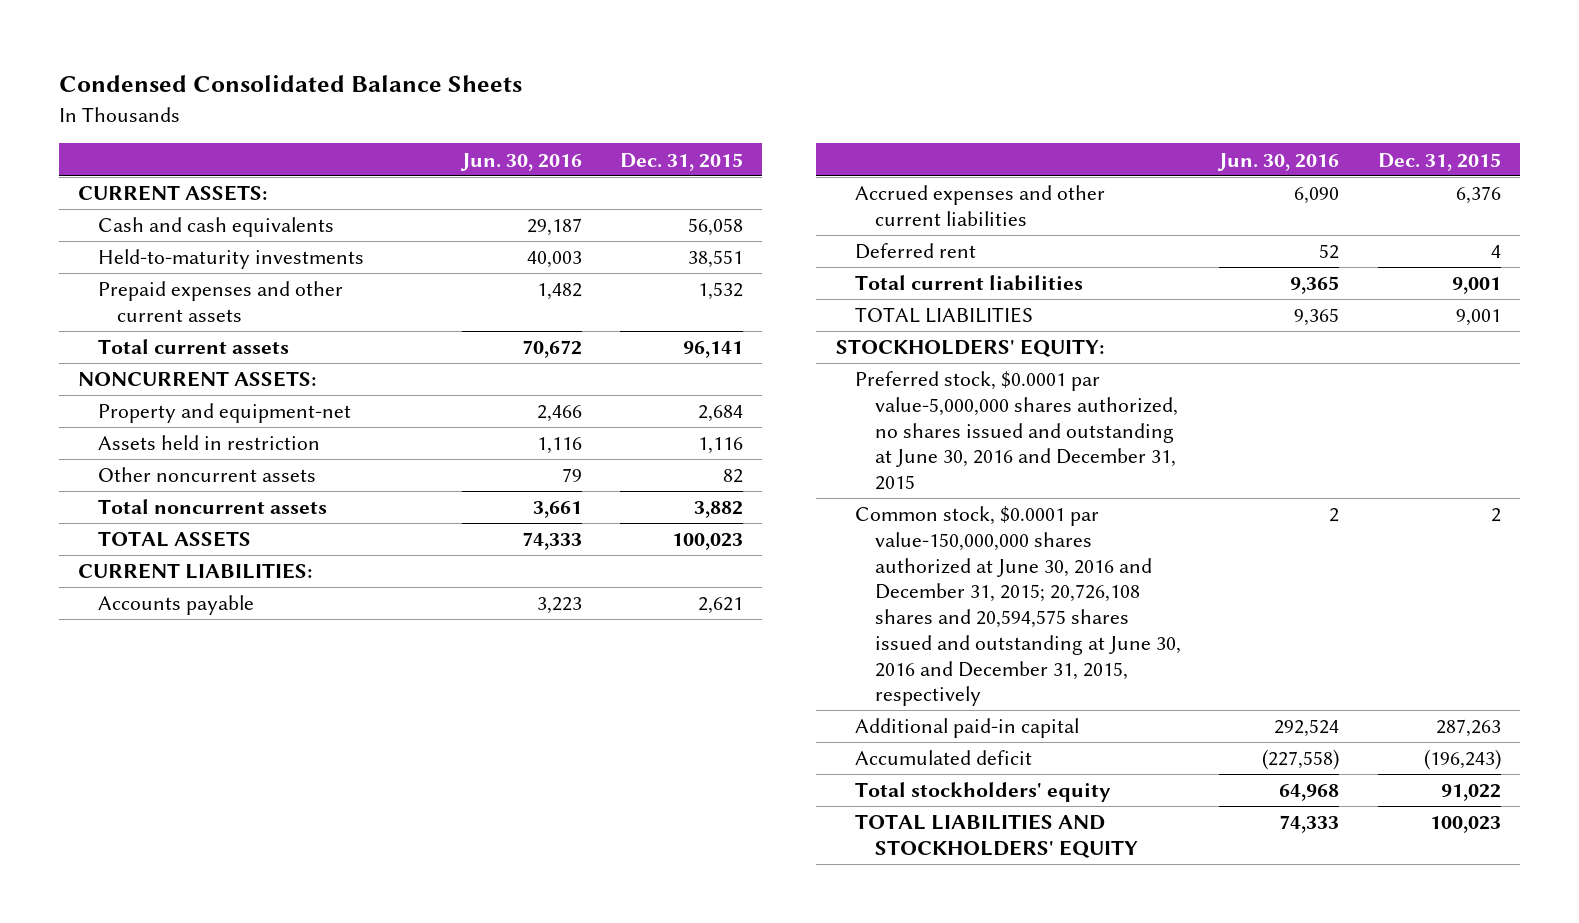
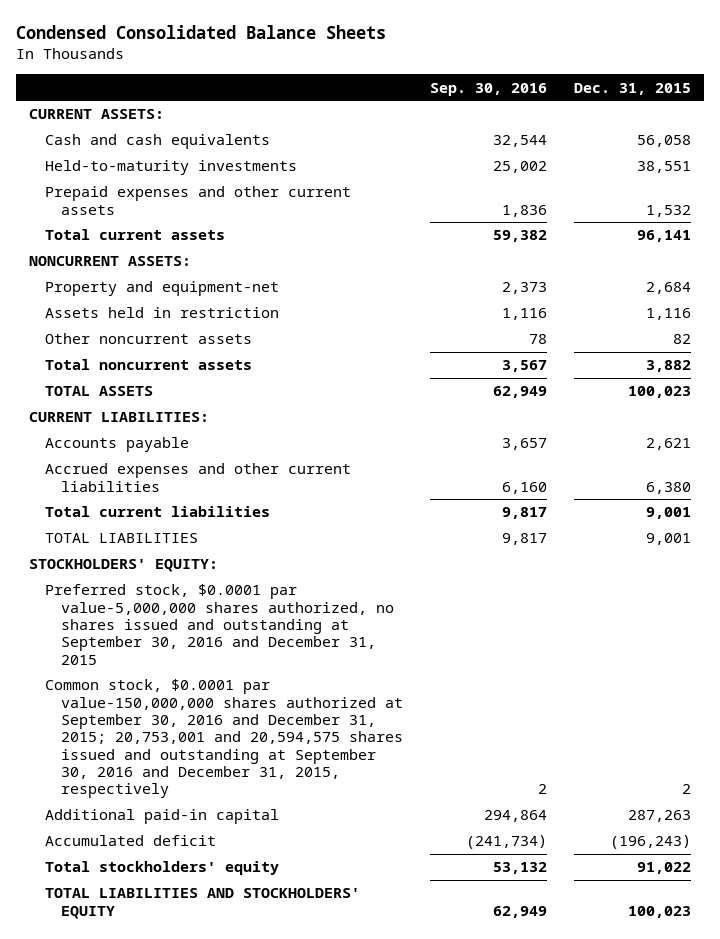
[459,152,582,171] Jun. 30, 2016 -> none
none -> [430,82,548,96] Sep. 30, 2016
[855,243,977,260] Deferred rent -> none
[1455,186,1501,205] 6,376 -> [645,481,691,494] 6,380
[855,371,1179,491] Preferred stock, $0.0001 par value-5,000,000 shares authorized, no shares issued and outstanding at June 30, 2016 and December 31, 2015 -> [45,584,395,665] Preferred stock, $0.0001 par value-5,000,000 shares authorized, no shares issued and outstanding at September 30, 2016 and December 31, 2015
[855,506,1182,707] Common stock, $0.0001 par value-150,000,000 shares authorized at June 30, 2016 and December 31, 2015; 20,726,108 shares and 20,594,575 shares issued and outstanding at June 30, 2016 and December 31, 2015, respectively -> [45,679,404,799] Common stock, $0.0001 par value-150,000,000 shares authorized at September 30, 2016 and December 31, 2015; 20,753,001 and 20,594,575 shares issued and outstanding at September 30, 2016 and December 31, 2015, respectively

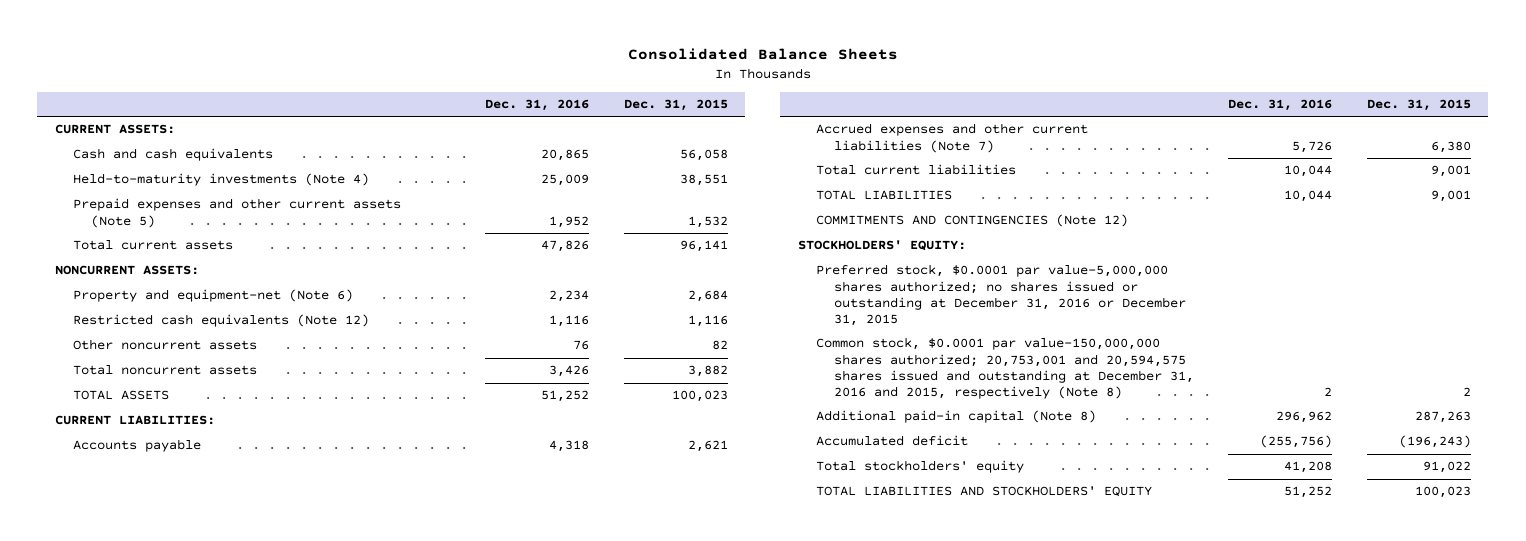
[16,25,387,40] Condensed Consolidated Balance Sheets -> [627,47,898,60] Consolidated Balance Sheets
[430,82,548,96] Sep. 30, 2016 -> none
none -> [485,99,590,112] Dec. 31, 2016
[45,160,298,176] Held-to-maturity investments -> [72,173,369,187] Held-to-maturity investments (Note 4)
[45,186,352,215] Prepaid expenses and other current assets -> [72,198,401,228] Prepaid expenses and other current assets (Note 5)
[45,281,280,297] Property and equipment-net -> [72,289,353,303] Property and equipment-net (Note 6)
[45,307,280,319] Assets held in restriction -> [72,314,369,328] Restricted cash equivalents (Note 12)
[45,463,352,492] Accrued expenses and other current liabilities -> [815,123,1088,153] Accrued expenses and other current liabilities (Note 7)
none -> [815,214,1128,228] COMMITMENTS AND CONTINGENCIES (Note 12)
[45,584,395,665] Preferred stock, $0.0001 par value-5,000,000 shares authorized, no shares issued and outstanding at September 30, 2016 and December 31, 2015 -> [815,264,1186,327] Preferred stock, $0.0001 par value-5,000,000 shares authorized; no shares issued or outstanding at December 31, 2016 or December 31, 2015
[45,679,404,799] Common stock, $0.0001 par value-150,000,000 shares authorized at September 30, 2016 and December 31, 2015; 20,753,001 and 20,594,575 shares issued and outstanding at September 30, 2016 and December 31, 2015, respectively -> [815,337,1194,400] Common stock, $0.0001 par value-150,000,000 shares authorized; 20,753,001 and 20,594,575 shares issued and outstanding at December 31, 2016 and 2015, respectively (Note 8)
[45,809,280,825] Additional paid-in capital -> [815,410,1096,424] Additional paid-in capital (Note 8)

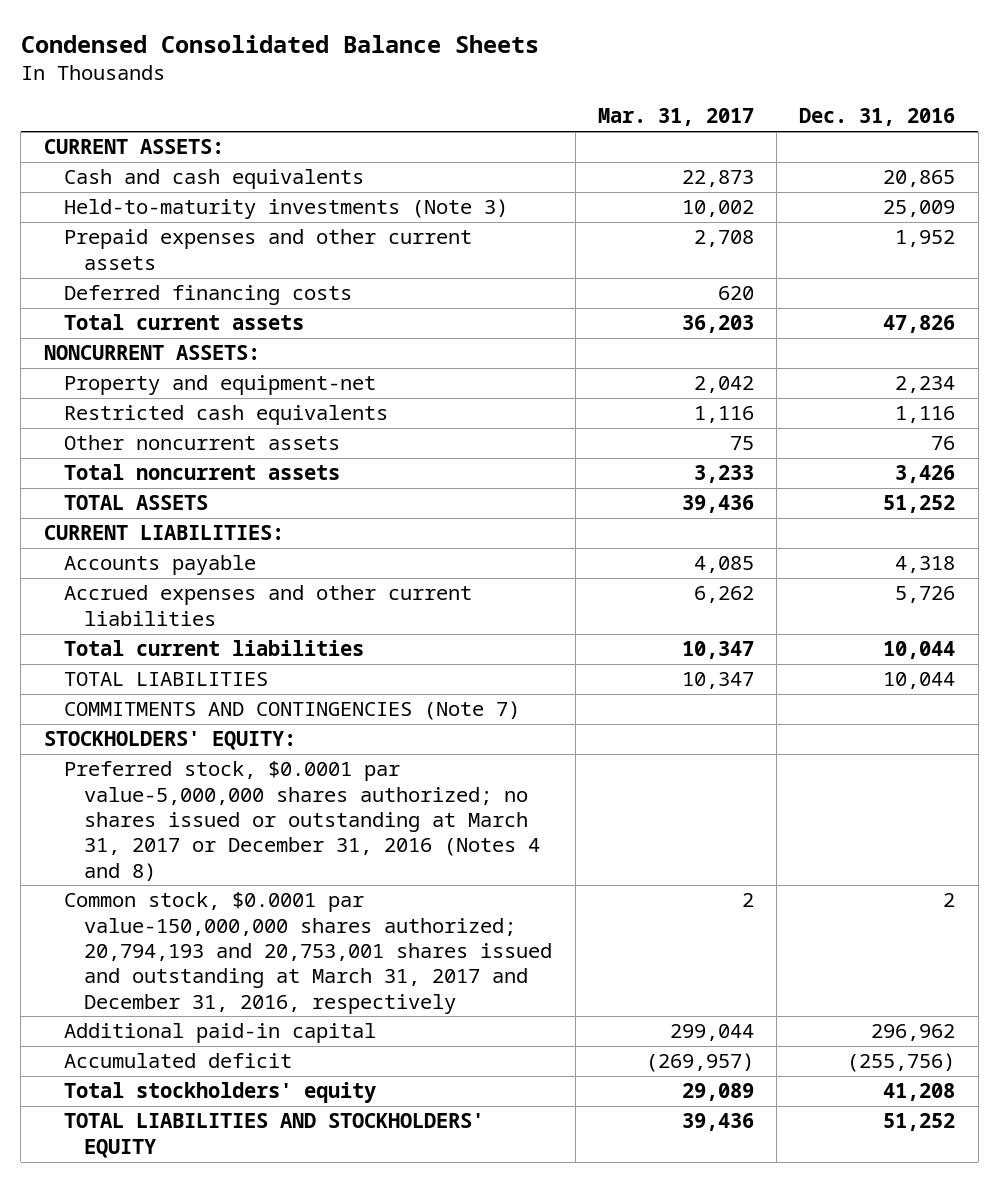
[627,47,898,60] Consolidated Balance Sheets -> [20,34,539,53] Condensed Consolidated Balance Sheets
[624,99,729,112] Dec. 31, 2015 -> none
none -> [597,108,754,127] Mar. 31, 2017
[72,173,369,187] Held-to-maturity investments (Note 4) -> [64,199,509,220] Held-to-maturity investments (Note 3)
[72,198,401,228] Prepaid expenses and other current assets (Note 5) -> [64,229,473,270] Prepaid expenses and other current assets
none -> [64,285,353,306] Deferred financing costs
[72,289,353,303] Property and equipment-net (Note 6) -> [64,375,377,396] Property and equipment-net
[72,314,369,328] Restricted cash equivalents (Note 12) -> [64,405,389,426] Restricted cash equivalents
[815,123,1088,153] Accrued expenses and other current liabilities (Note 7) -> [64,585,473,626] Accrued expenses and other current liabilities
[815,214,1128,228] COMMITMENTS AND CONTINGENCIES (Note 12) -> [64,701,521,721] COMMITMENTS AND CONTINGENCIES (Note 7)
[815,264,1186,327] Preferred stock, $0.0001 par value-5,000,000 shares authorized; no shares issued or outstanding at December 31, 2016 or December 31, 2015 -> [64,761,541,881] Preferred stock, $0.0001 par value-5,000,000 shares authorized; no shares issued or outstanding at March 31, 2017 or December 31, 2016 (Notes 4 and 8)
[815,337,1194,400] Common stock, $0.0001 par value-150,000,000 shares authorized; 20,753,001 and 20,594,575 shares issued and outstanding at December 31, 2016 and 2015, respectively (Note 8) -> [64,892,553,1014] Common stock, $0.0001 par value-150,000,000 shares authorized; 20,794,193 and 20,753,001 shares issued and outstanding at March 31, 2017 and December 31, 2016, respectively
[815,410,1096,424] Additional paid-in capital (Note 8) -> [64,1023,377,1044] Additional paid-in capital

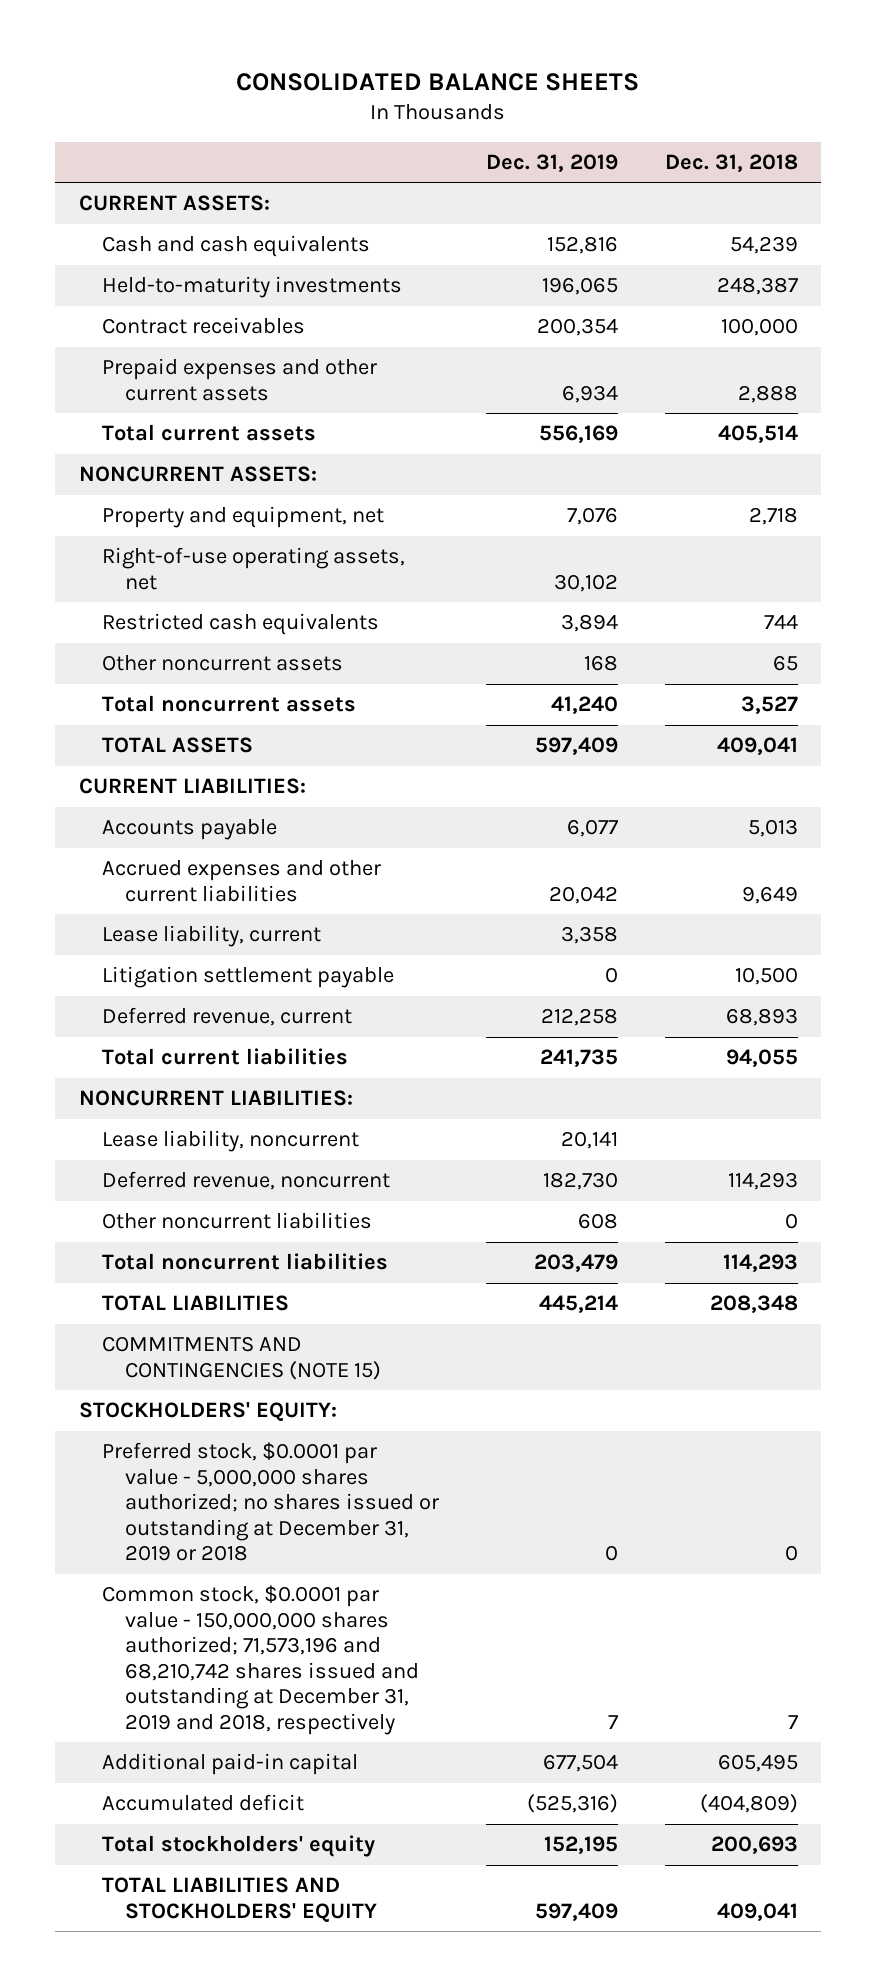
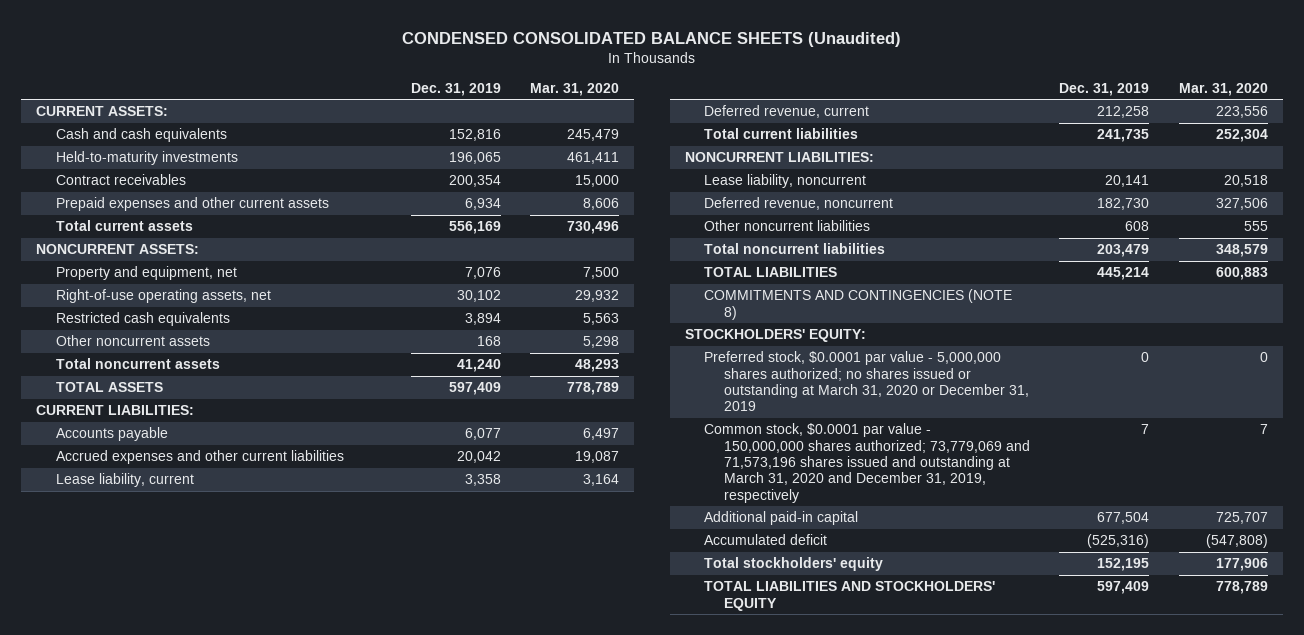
[236,72,640,91] CONSOLIDATED BALANCE SHEETS -> [401,31,901,47] CONDENSED CONSOLIDATED BALANCE SHEETS (Unaudited)
[664,153,798,172] Dec. 31, 2018 -> none
none -> [530,83,620,97] Mar. 31, 2020
[101,966,394,989] Litigation settlement payable -> none
[101,1336,382,1380] COMMITMENTS AND CONTINGENCIES (NOTE 15) -> [704,289,1013,320] COMMITMENTS AND CONTINGENCIES (NOTE 8)
[101,1442,440,1562] Preferred stock, $0.0001 par value - 5,000,000 shares authorized; no shares issued or outstanding at December 31, 2019 or 2018 -> [704,351,1029,412] Preferred stock, $0.0001 par value - 5,000,000 shares authorized; no shares issued or outstanding at March 31, 2020 or December 31, 2019
[101,1585,420,1735] Common stock, $0.0001 par value - 150,000,000 shares authorized; 71,573,196 and 68,210,742 shares issued and outstanding at December 31, 2019 and 2018, respectively -> [704,423,1030,503] Common stock, $0.0001 par value - 150,000,000 shares authorized; 73,779,069 and 71,573,196 shares issued and outstanding at March 31, 2020 and December 31, 2019, respectively

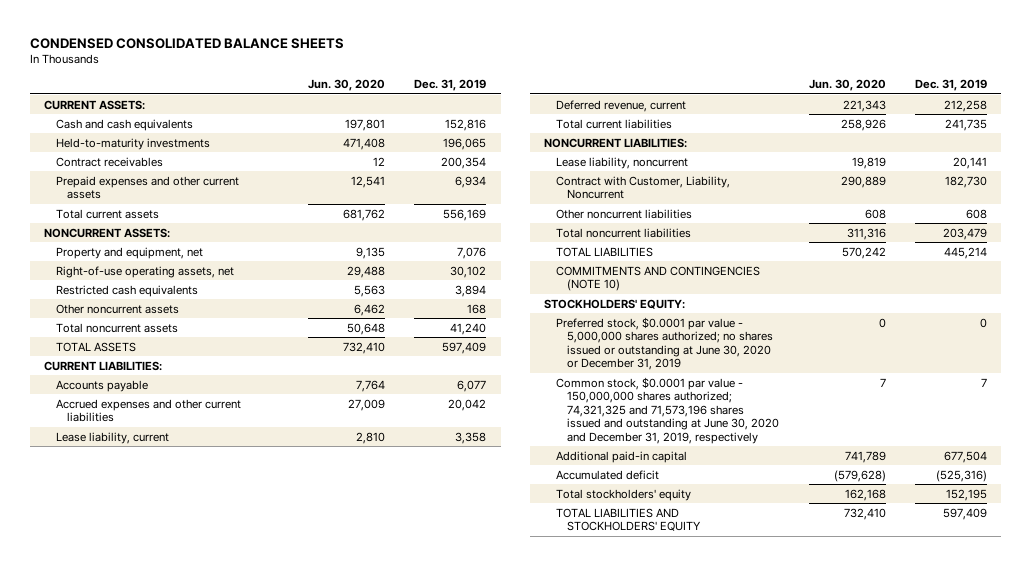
[401,31,901,47] CONDENSED CONSOLIDATED BALANCE SHEETS (Unaudited) -> [29,37,344,49] CONDENSED CONSOLIDATED BALANCE SHEETS
[530,83,620,97] Mar. 31, 2020 -> none
none -> [308,79,386,92] Jun. 30, 2020
[704,197,894,211] Deferred revenue, noncurrent -> [555,175,730,200] Contract with Customer, Liability, Noncurrent
[704,289,1013,320] COMMITMENTS AND CONTINGENCIES (NOTE 8) -> [555,265,760,292] COMMITMENTS AND CONTINGENCIES (NOTE 10)
[704,351,1029,412] Preferred stock, $0.0001 par value - 5,000,000 shares authorized; no shares issued or outstanding at March 31, 2020 or December 31, 2019 -> [555,316,774,371] Preferred stock, $0.0001 par value - 5,000,000 shares authorized; no shares issued or outstanding at June 30, 2020 or December 31, 2019
[704,423,1030,503] Common stock, $0.0001 par value - 150,000,000 shares authorized; 73,779,069 and 71,573,196 shares issued and outstanding at March 31, 2020 and December 31, 2019, respectively -> [555,376,780,444] Common stock, $0.0001 par value - 150,000,000 shares authorized; 74,321,325 and 71,573,196 shares issued and outstanding at June 30, 2020 and December 31, 2019, respectively

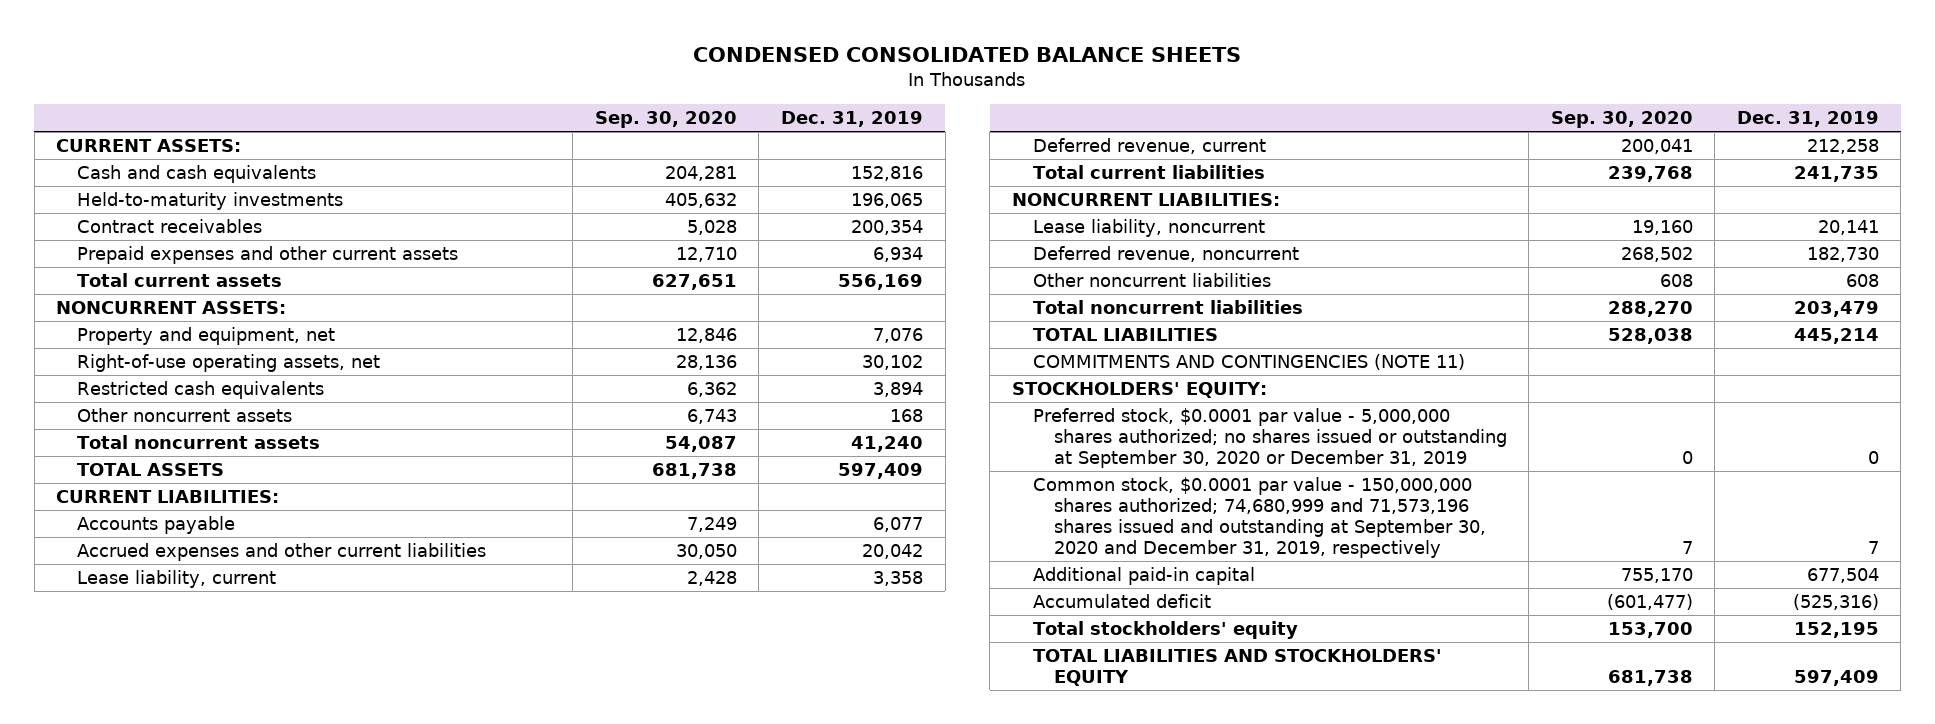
[308,79,386,92] Jun. 30, 2020 -> none
none -> [594,111,737,129] Sep. 30, 2020
[555,175,730,200] Contract with Customer, Liability, Noncurrent -> [1032,246,1299,263] Deferred revenue, noncurrent
[555,265,760,292] COMMITMENTS AND CONTINGENCIES (NOTE 10) -> [1032,354,1465,371] COMMITMENTS AND CONTINGENCIES (NOTE 11)
[555,316,774,371] Preferred stock, $0.0001 par value - 5,000,000 shares authorized; no shares issued or outstanding at June 30, 2020 or December 31, 2019 -> [1032,408,1507,469] Preferred stock, $0.0001 par value - 5,000,000 shares authorized; no shares issued or outstanding at September 30, 2020 or December 31, 2019
[555,376,780,444] Common stock, $0.0001 par value - 150,000,000 shares authorized; 74,321,325 and 71,573,196 shares issued and outstanding at June 30, 2020 and December 31, 2019, respectively -> [1032,477,1486,559] Common stock, $0.0001 par value - 150,000,000 shares authorized; 74,680,999 and 71,573,196 shares issued and outstanding at September 30, 2020 and December 31, 2019, respectively

